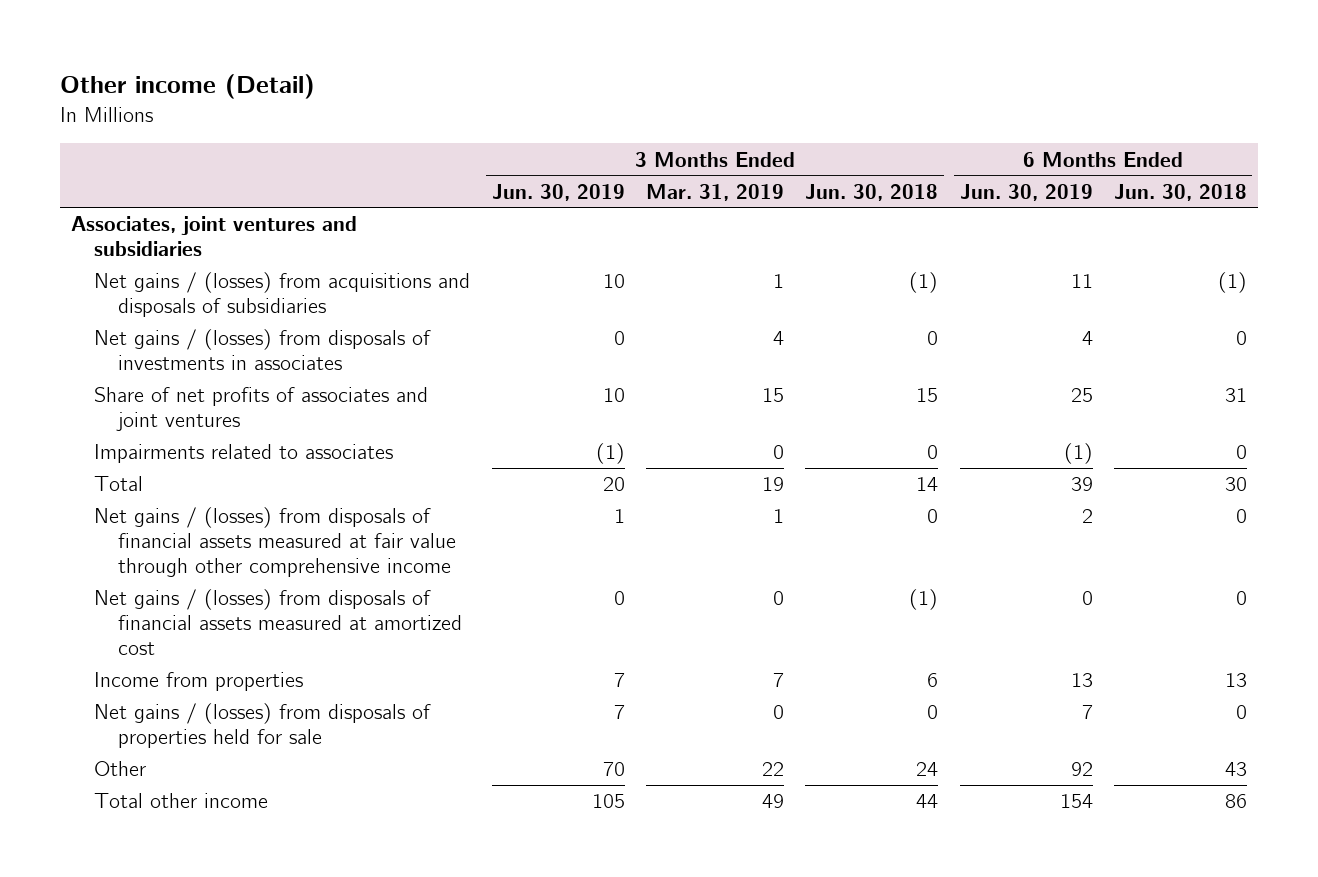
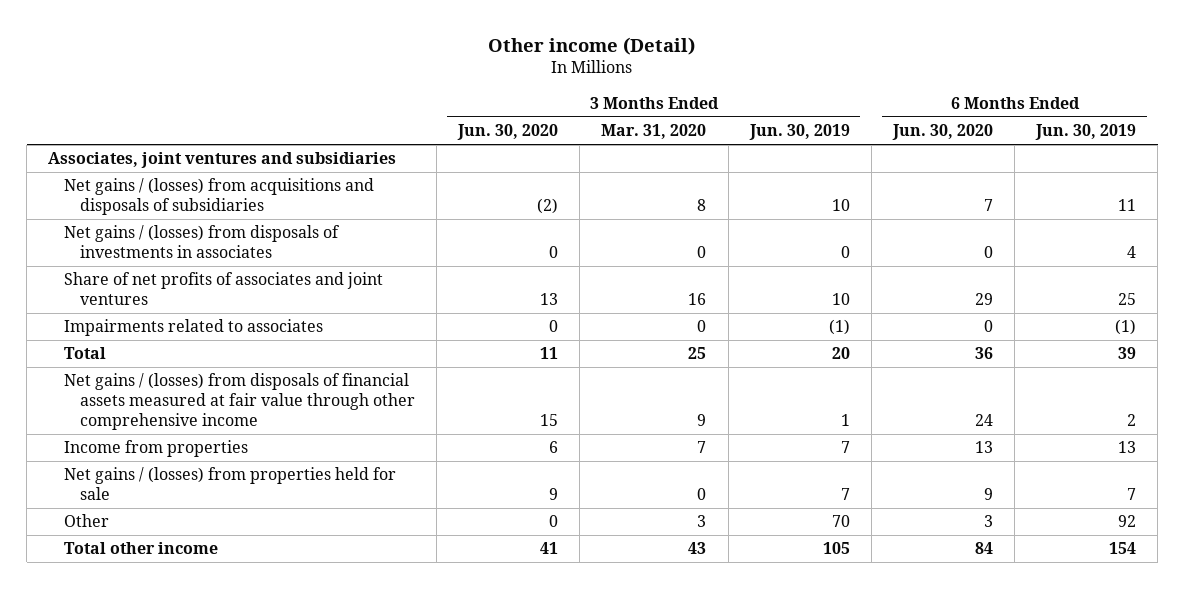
[646,183,785,201] Mar. 31, 2019 -> none
[805,183,939,201] Jun. 30, 2018 -> none
[1113,183,1247,201] Jun. 30, 2018 -> none
none -> [457,124,559,141] Jun. 30, 2020
none -> [601,124,707,140] Mar. 31, 2020
none -> [891,124,993,141] Jun. 30, 2020
[94,589,462,656] Net gains / (losses) from disposals of financial assets measured at amortized cost -> none
[94,703,432,749] Net gains / (losses) from disposals of properties held for sale -> [64,467,397,501] Net gains / (losses) from properties held for sale

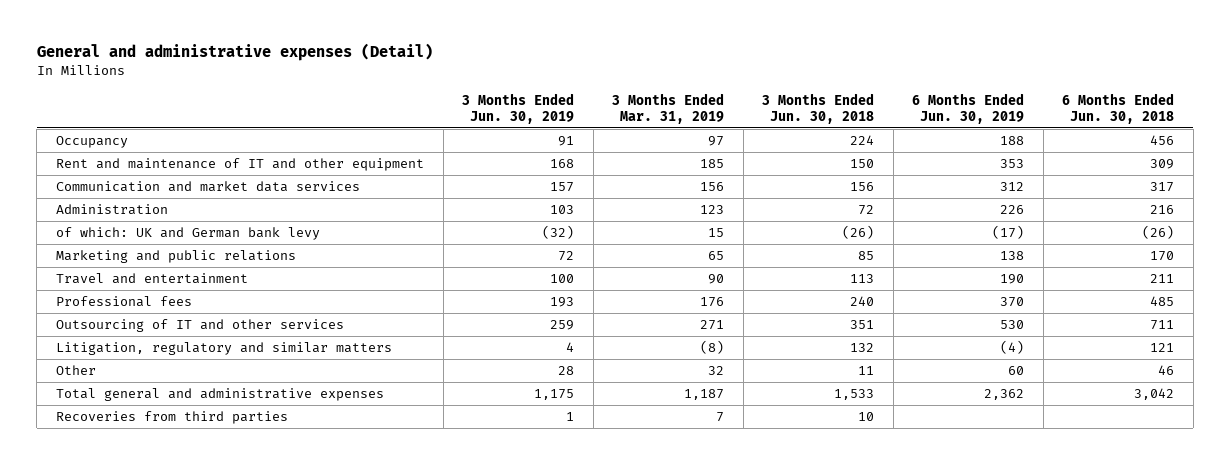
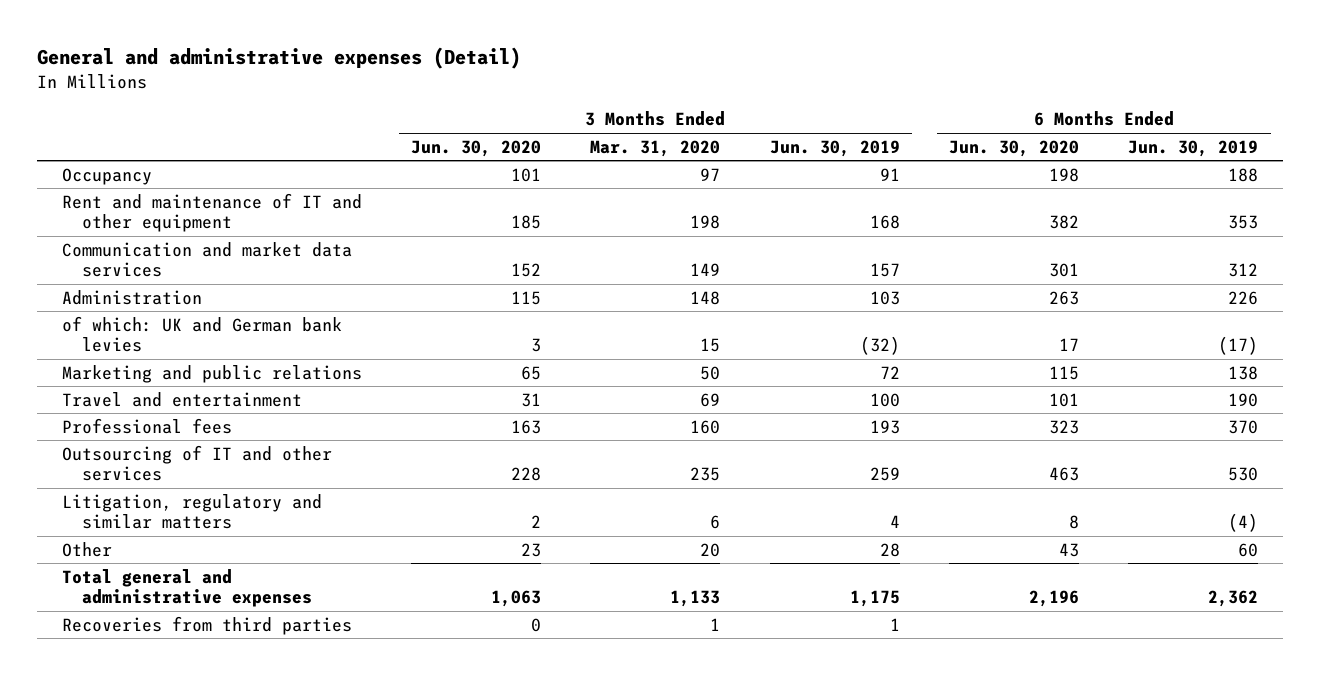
[612,92,725,124] 3 Months Ended Mar. 31, 2019 -> none
[762,92,875,124] 3 Months Ended Jun. 30, 2018 -> none
[1062,92,1175,124] 6 Months Ended Jun. 30, 2018 -> none
none -> [411,139,542,157] Jun. 30, 2020
none -> [590,139,721,157] Mar. 31, 2020
none -> [949,139,1080,157] Jun. 30, 2020
[55,227,320,241] of which: UK and German bank levy -> [61,315,342,352] of which: UK and German bank levies

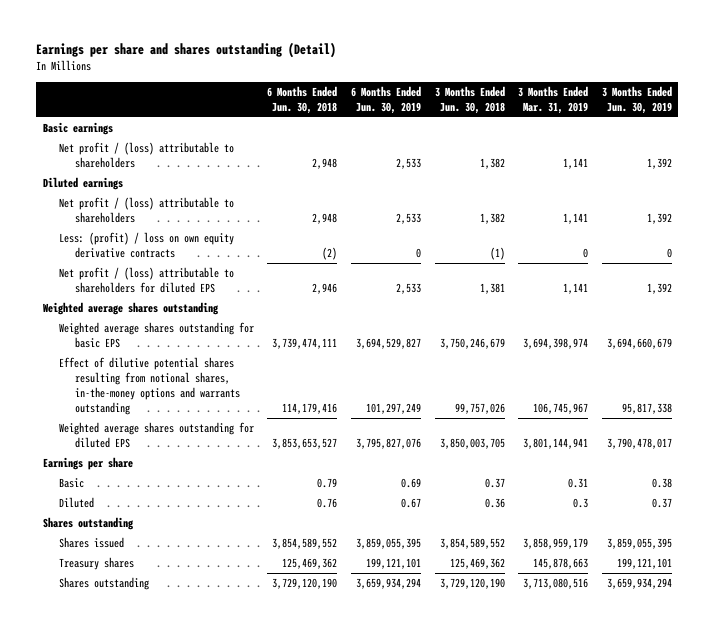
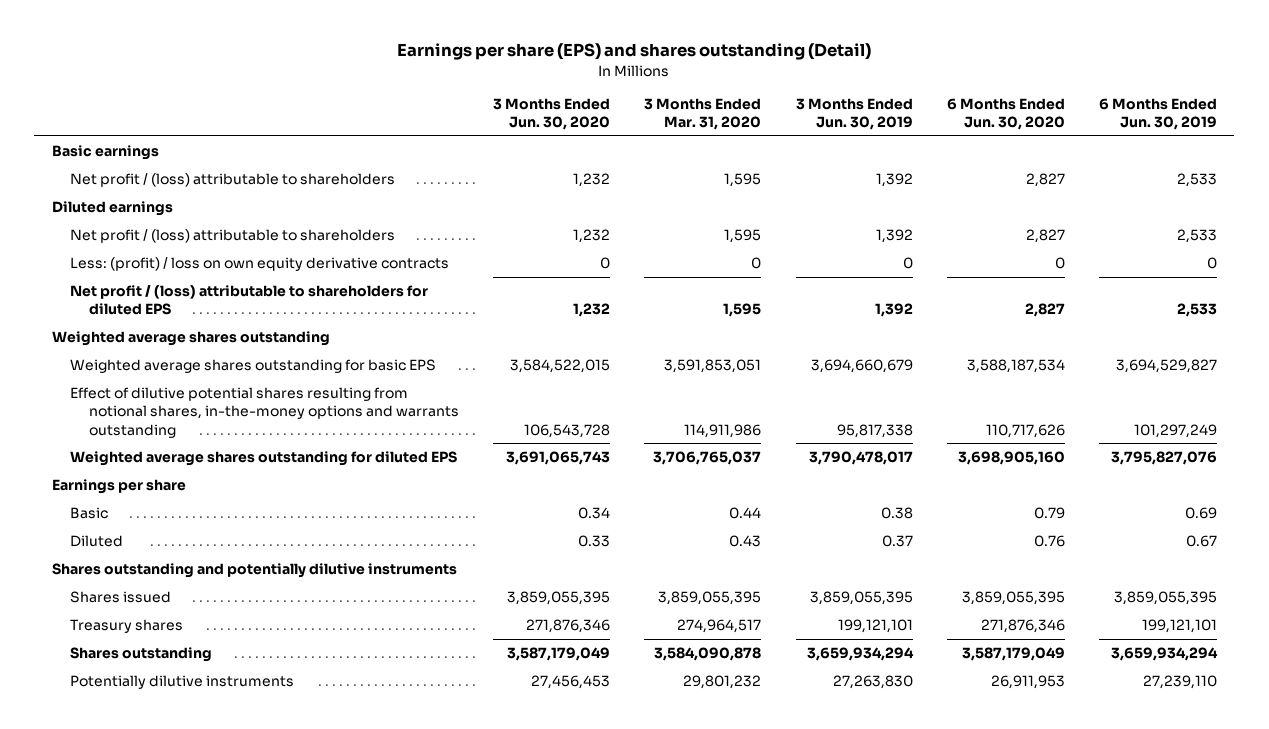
[36,42,337,59] Earnings per share and shares outstanding (Detail) -> [397,43,872,61] Earnings per share (EPS) and shares outstanding (Detail)
[267,86,338,114] 6 Months Ended Jun. 30, 2018 -> none
[434,86,505,114] 3 Months Ended Jun. 30, 2018 -> none
[518,86,589,114] 3 Months Ended Mar. 31, 2019 -> none
none -> [493,97,611,131] 3 Months Ended Jun. 30, 2020
none -> [644,97,762,131] 3 Months Ended Mar. 31, 2020
none -> [946,97,1065,131] 6 Months Ended Jun. 30, 2020
[42,517,134,531] Shares outstanding -> none
none -> [51,562,457,578] Shares outstanding and potentially dilutive instruments
none -> [70,674,295,689] Potentially dilutive instruments

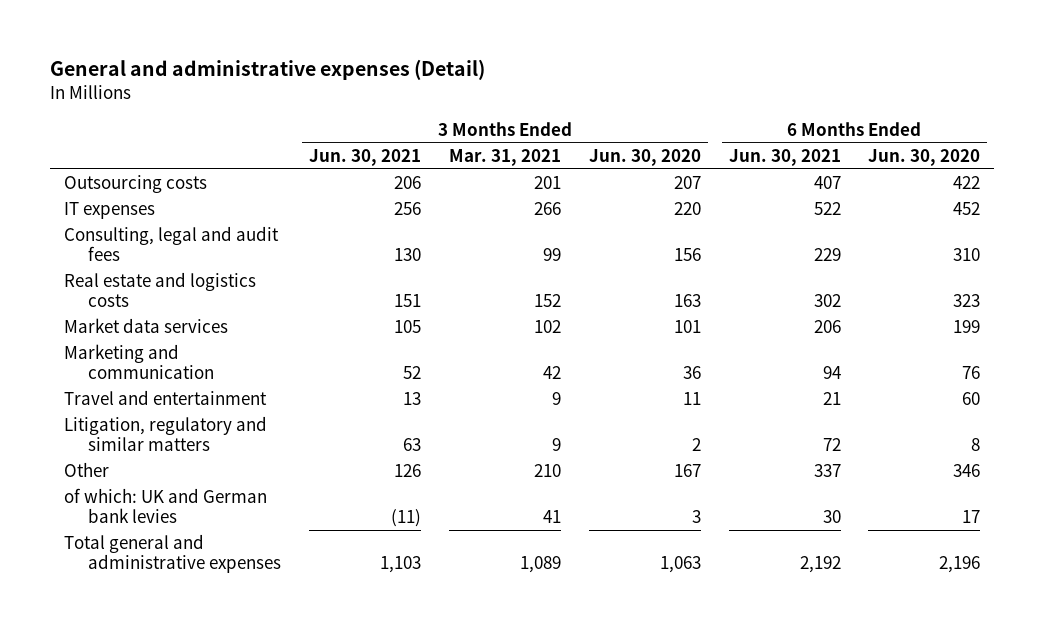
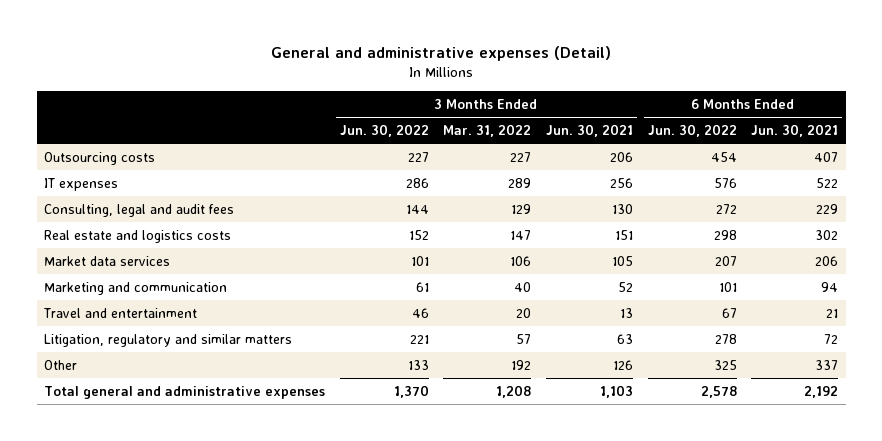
[449,148,562,166] Mar. 31, 2021 -> none
[588,148,701,166] Jun. 30, 2020 -> none
[868,148,981,166] Jun. 30, 2020 -> none
none -> [339,124,429,138] Jun. 30, 2022
none -> [443,124,532,138] Mar. 31, 2022
none -> [647,124,737,138] Jun. 30, 2022
[64,488,268,523] of which: UK and German bank levies -> none

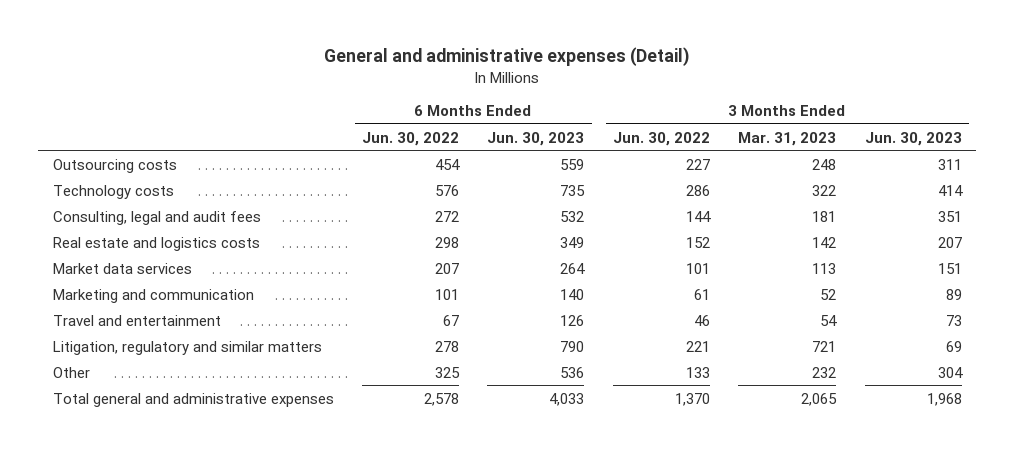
[443,124,532,138] Mar. 31, 2022 -> none
[546,124,634,138] Jun. 30, 2021 -> none
[751,124,839,138] Jun. 30, 2021 -> none
none -> [487,131,585,146] Jun. 30, 2023
none -> [738,131,837,146] Mar. 31, 2023
none -> [864,131,962,146] Jun. 30, 2023
[43,177,118,191] IT expenses -> [52,184,174,199] Technology costs

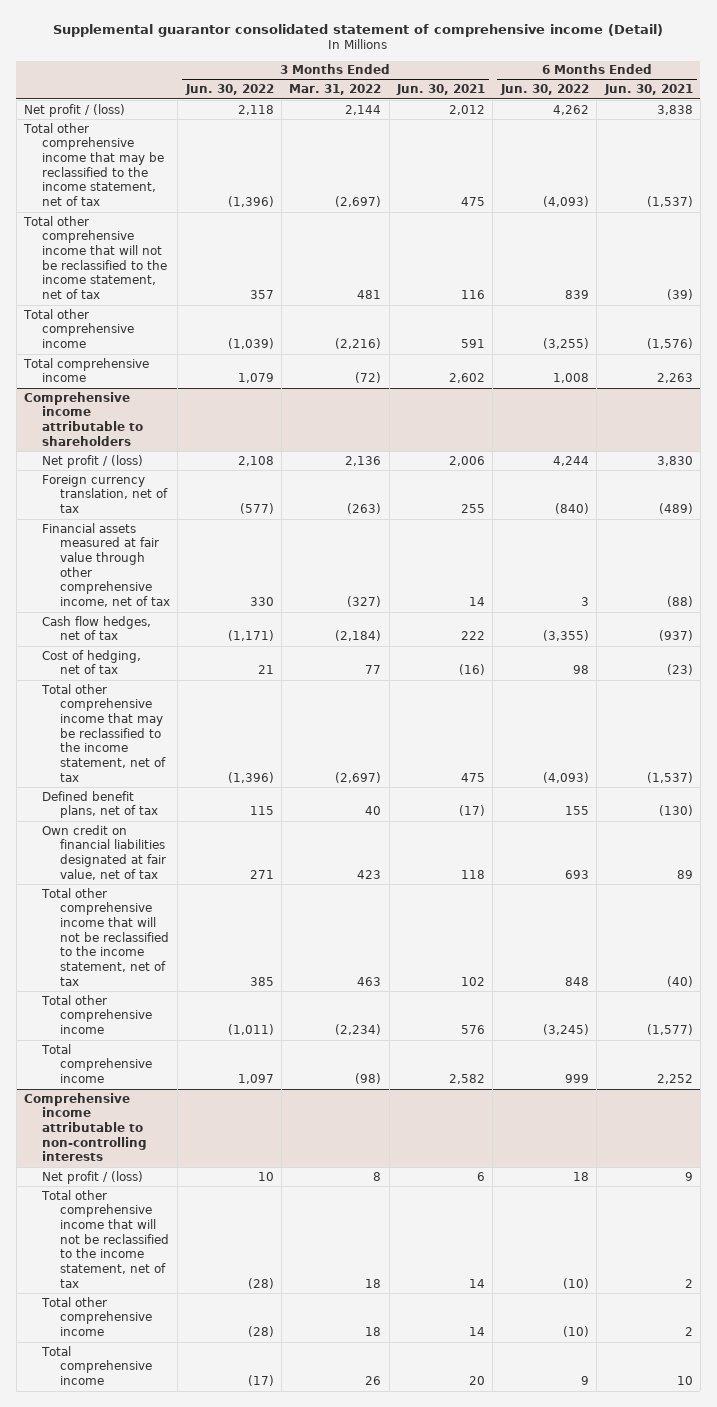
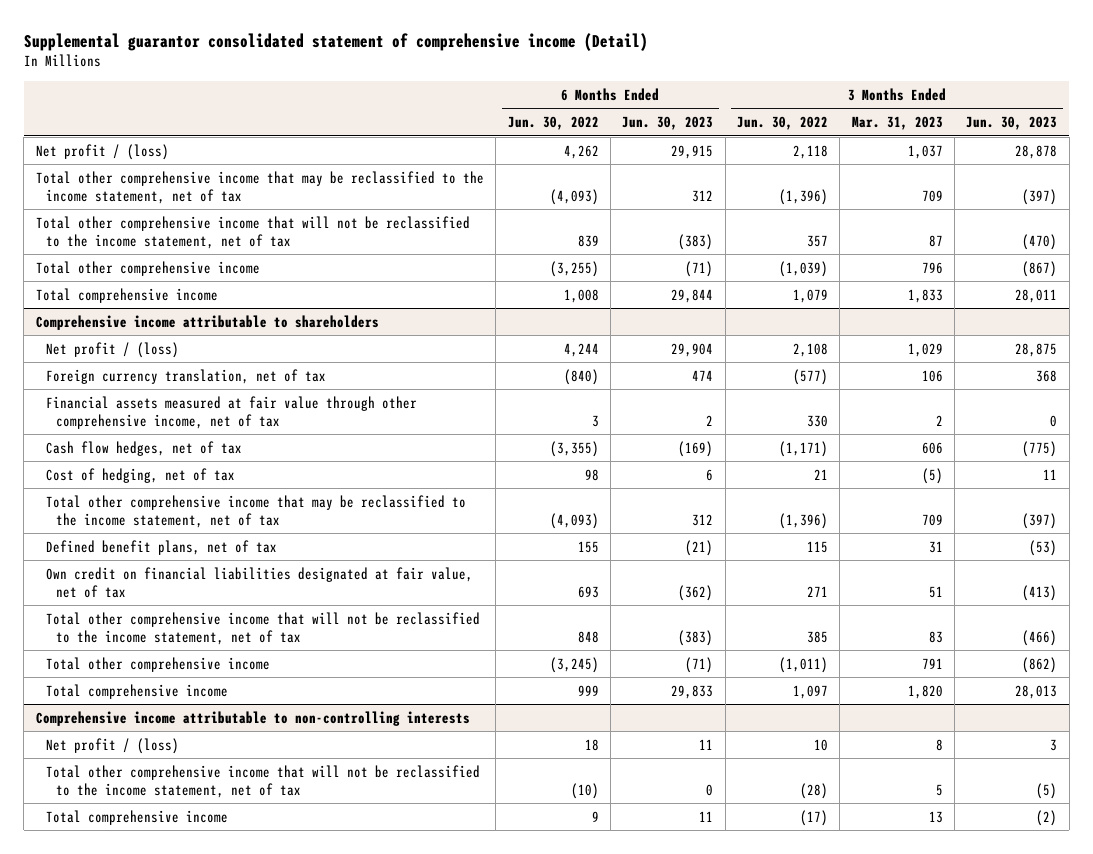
[289,84,382,96] Mar. 31, 2022 -> none
[396,84,486,96] Jun. 30, 2021 -> none
[603,84,693,96] Jun. 30, 2021 -> none
none -> [622,116,714,131] Jun. 30, 2023
none -> [851,116,943,131] Mar. 31, 2023
none -> [966,116,1058,131] Jun. 30, 2023
[41,1296,152,1337] Total other comprehensive income -> none

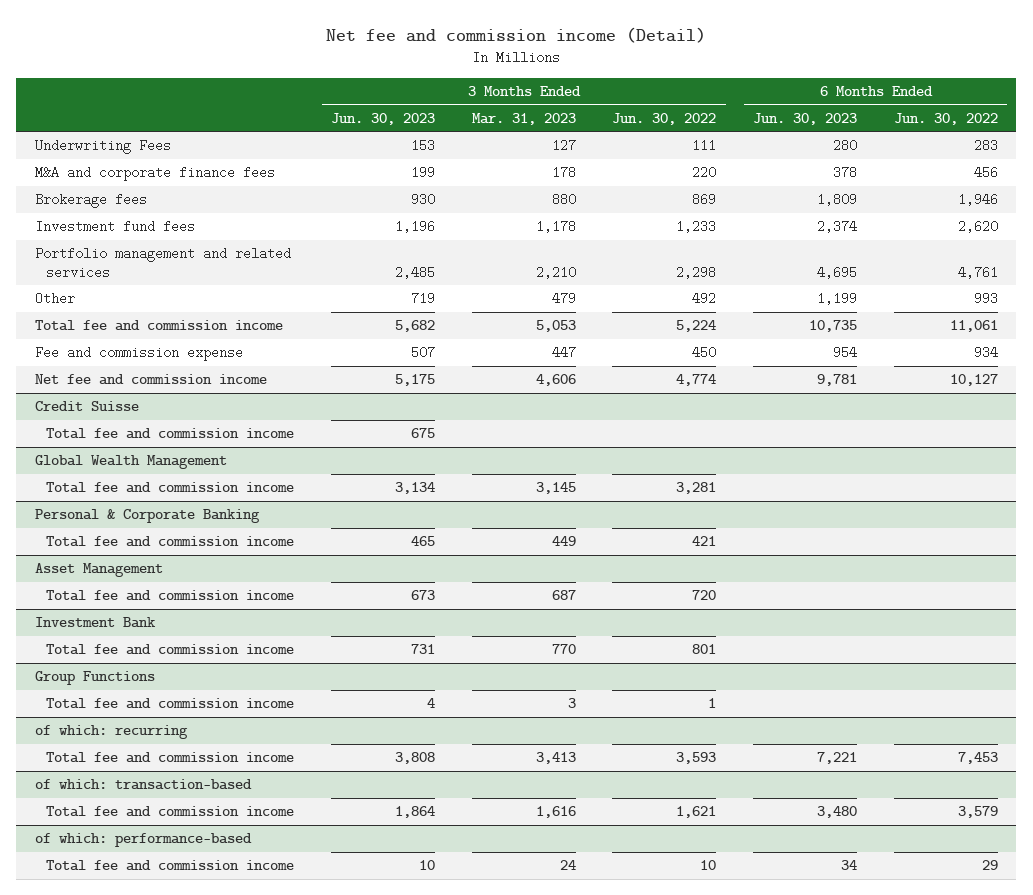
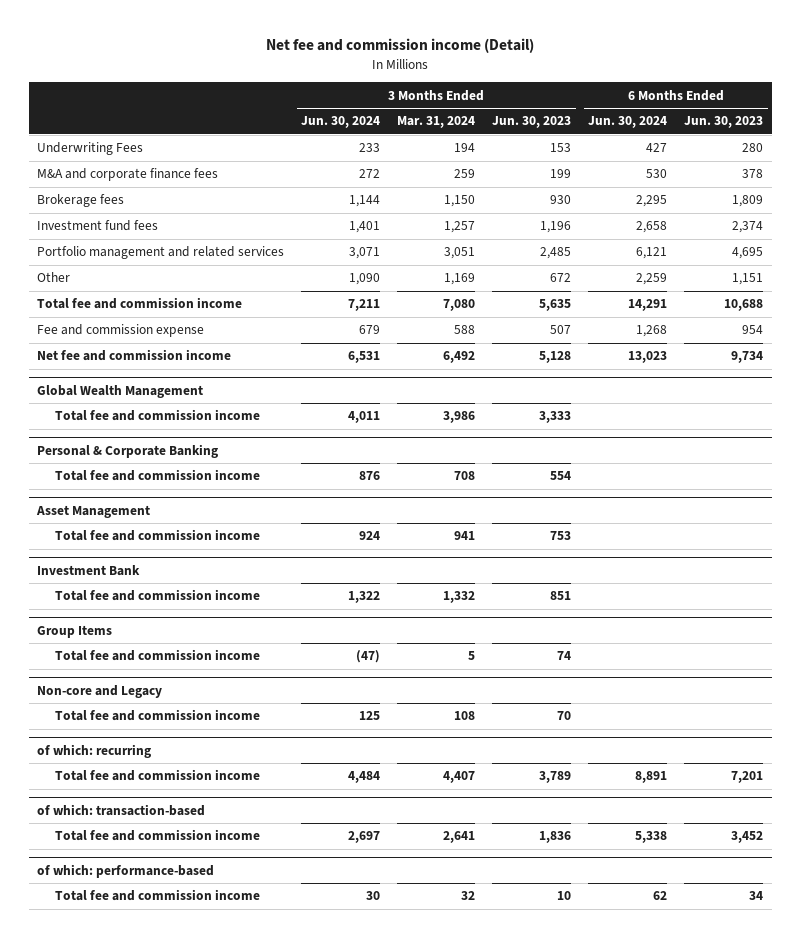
[471,113,576,126] Mar. 31, 2023 -> none
[612,113,717,126] Jun. 30, 2022 -> none
[893,113,998,126] Jun. 30, 2022 -> none
none -> [301,116,381,129] Jun. 30, 2024
none -> [397,116,476,129] Mar. 31, 2024
none -> [588,116,668,129] Jun. 30, 2024
[411,292,436,306] 719 -> [550,273,572,283] 672
[817,292,858,306] 1,199 -> [732,273,764,286] 1,151
[395,320,436,333] 5,682 -> [539,299,572,312] 5,635
[809,320,858,333] 10,735 -> [724,299,764,312] 10,688
[34,401,139,412] Credit Suisse -> none
[46,428,295,440] Total fee and commission income -> none
[395,374,436,387] 5,175 -> [539,351,572,364] 5,128
[817,374,858,387] 9,781 -> [731,351,764,364] 9,734
[395,482,436,495] 3,134 -> [539,411,572,424] 3,333
[411,536,436,547] 465 -> [550,471,572,481] 554
[411,590,436,601] 673 -> [550,531,572,541] 753
[34,671,155,686] Group Functions -> none
[411,644,436,655] 731 -> [550,591,572,601] 851
none -> [37,625,113,639] Group Items
[427,698,436,709] 4 -> [557,651,572,661] 74
none -> [37,685,163,699] Non-core and Legacy
none -> [54,709,260,722] Total fee and commission income
[395,752,436,765] 3,808 -> [539,771,572,784] 3,789
[817,752,858,765] 7,221 -> [731,771,764,784] 7,201
[395,806,436,819] 1,864 -> [539,831,572,844] 1,836
[817,806,858,819] 3,480 -> [731,831,764,844] 3,452

